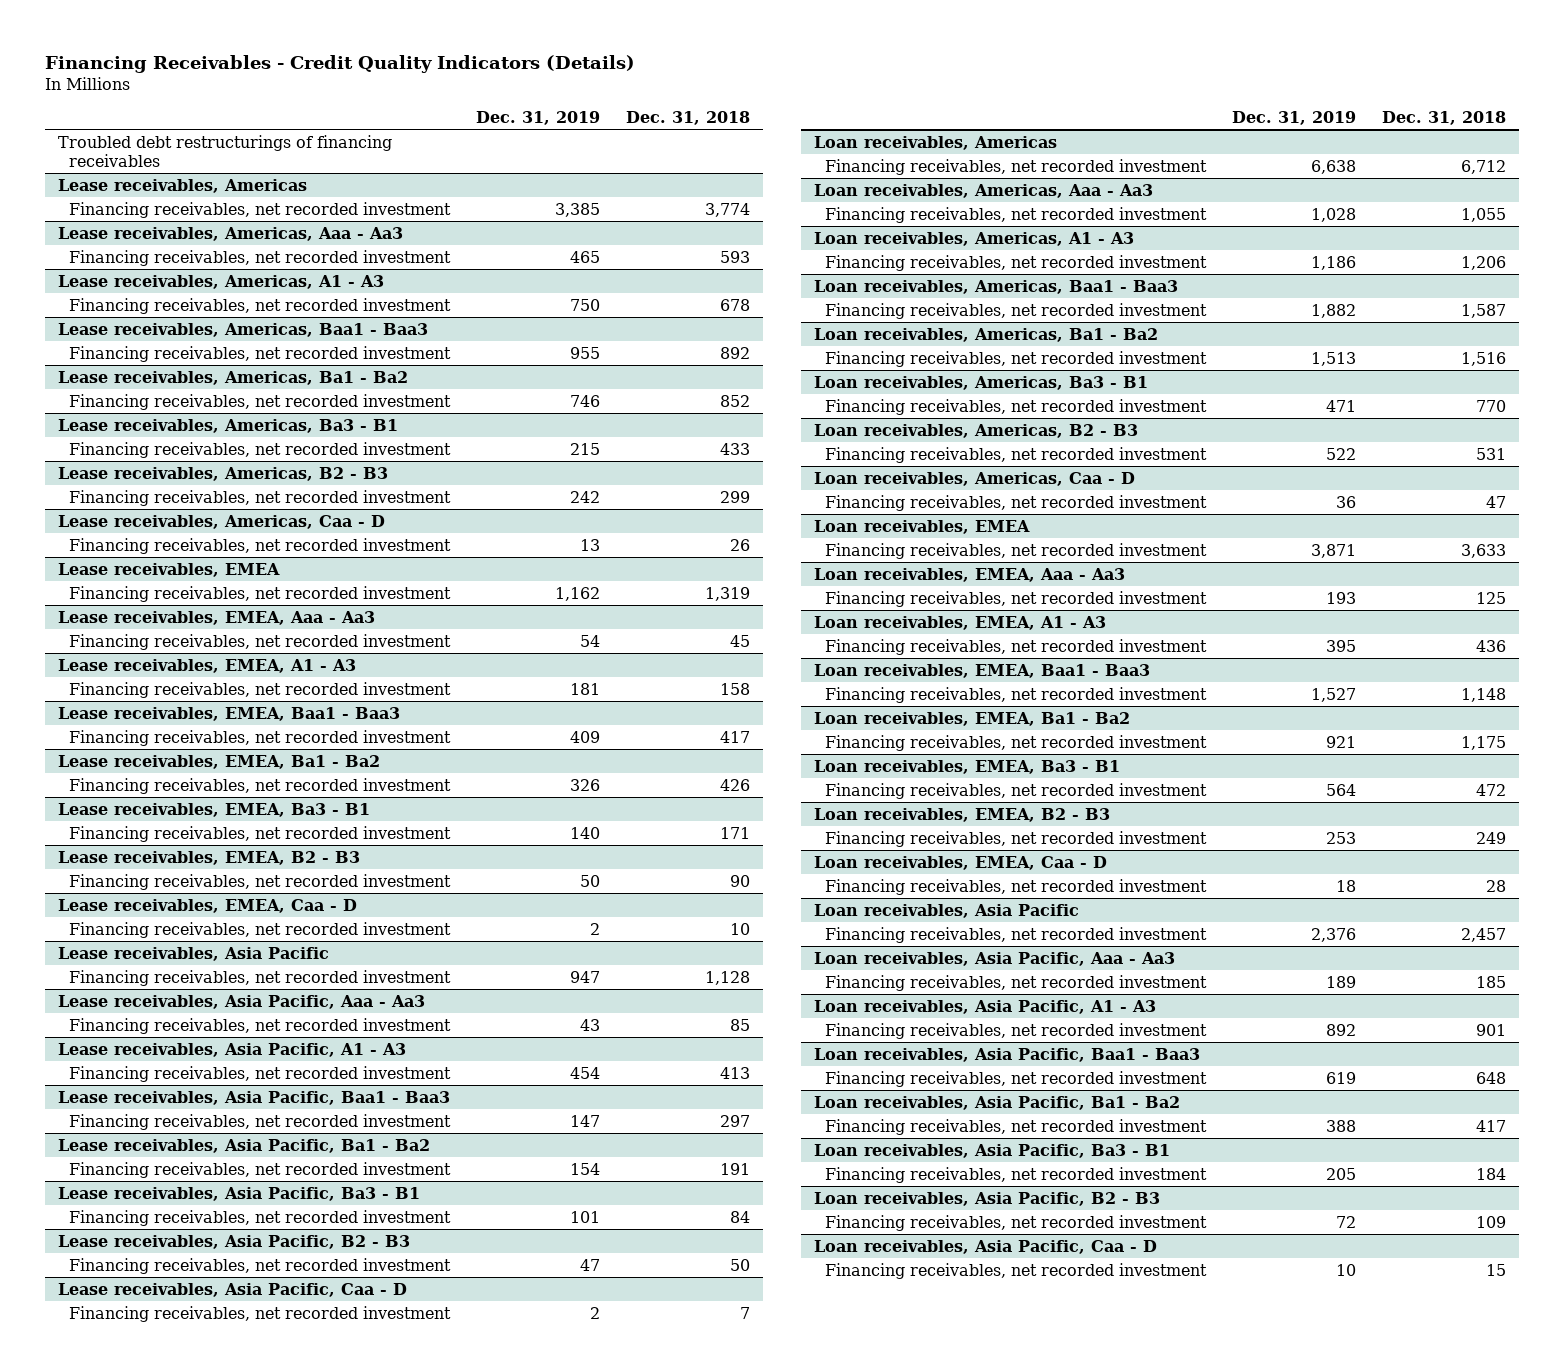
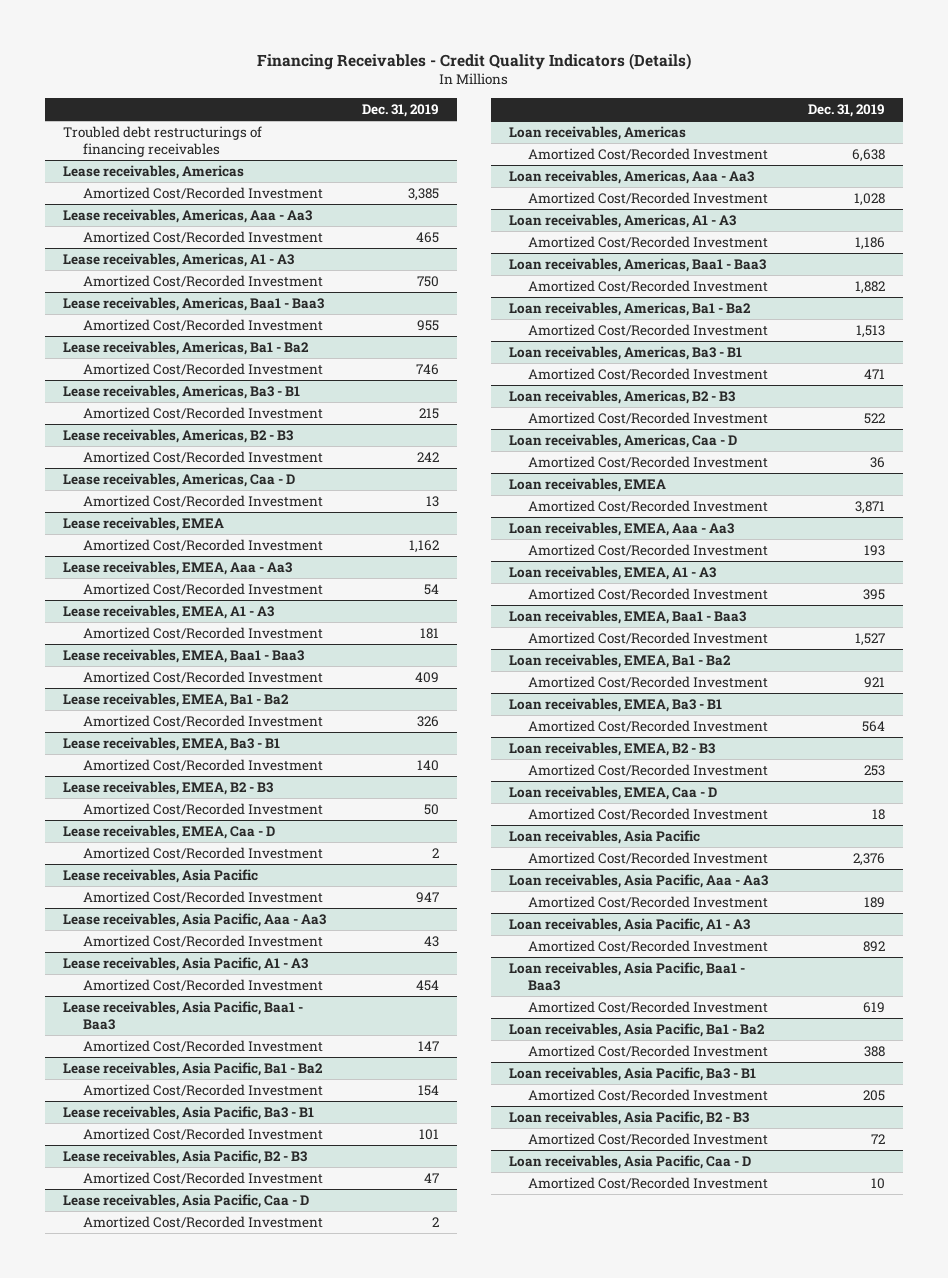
[625,111,750,126] Dec. 31, 2018 -> none
[69,201,452,218] Financing receivables, net recorded investment -> [82,187,323,200] Amortized Cost/Recorded Investment
[69,249,452,266] Financing receivables, net recorded investment -> [82,231,323,244] Amortized Cost/Recorded Investment
[69,297,452,314] Financing receivables, net recorded investment -> [82,275,323,288] Amortized Cost/Recorded Investment
[69,345,452,362] Financing receivables, net recorded investment -> [82,319,323,332] Amortized Cost/Recorded Investment
[69,393,452,410] Financing receivables, net recorded investment -> [82,363,323,376] Amortized Cost/Recorded Investment
[69,441,452,458] Financing receivables, net recorded investment -> [82,407,323,420] Amortized Cost/Recorded Investment
[69,489,452,506] Financing receivables, net recorded investment -> [82,451,323,464] Amortized Cost/Recorded Investment
[69,537,452,554] Financing receivables, net recorded investment -> [82,495,323,508] Amortized Cost/Recorded Investment
[69,585,452,602] Financing receivables, net recorded investment -> [82,539,323,552] Amortized Cost/Recorded Investment
[69,633,452,650] Financing receivables, net recorded investment -> [82,583,323,596] Amortized Cost/Recorded Investment
[69,681,452,698] Financing receivables, net recorded investment -> [82,627,323,640] Amortized Cost/Recorded Investment
[69,729,452,746] Financing receivables, net recorded investment -> [82,671,323,684] Amortized Cost/Recorded Investment
[69,777,452,794] Financing receivables, net recorded investment -> [82,715,323,728] Amortized Cost/Recorded Investment
[69,825,452,842] Financing receivables, net recorded investment -> [82,759,323,772] Amortized Cost/Recorded Investment
[69,873,452,890] Financing receivables, net recorded investment -> [82,803,323,816] Amortized Cost/Recorded Investment
[69,921,452,938] Financing receivables, net recorded investment -> [82,847,323,860] Amortized Cost/Recorded Investment
[69,969,452,986] Financing receivables, net recorded investment -> [82,891,323,904] Amortized Cost/Recorded Investment
[69,1017,452,1034] Financing receivables, net recorded investment -> [82,935,323,948] Amortized Cost/Recorded Investment
[69,1065,452,1082] Financing receivables, net recorded investment -> [82,979,323,992] Amortized Cost/Recorded Investment
[69,1113,452,1130] Financing receivables, net recorded investment -> [82,1040,323,1053] Amortized Cost/Recorded Investment
[69,1161,452,1178] Financing receivables, net recorded investment -> [82,1084,323,1097] Amortized Cost/Recorded Investment
[69,1209,452,1226] Financing receivables, net recorded investment -> [82,1128,323,1141] Amortized Cost/Recorded Investment
[69,1257,452,1274] Financing receivables, net recorded investment -> [82,1172,323,1185] Amortized Cost/Recorded Investment
[69,1305,452,1322] Financing receivables, net recorded investment -> [82,1216,323,1229] Amortized Cost/Recorded Investment
[825,158,1208,175] Financing receivables, net recorded investment -> [528,148,769,161] Amortized Cost/Recorded Investment
[825,206,1208,223] Financing receivables, net recorded investment -> [528,192,769,205] Amortized Cost/Recorded Investment
[825,254,1208,271] Financing receivables, net recorded investment -> [528,236,769,249] Amortized Cost/Recorded Investment
[825,302,1208,319] Financing receivables, net recorded investment -> [528,280,769,293] Amortized Cost/Recorded Investment
[825,350,1208,367] Financing receivables, net recorded investment -> [528,324,769,337] Amortized Cost/Recorded Investment
[825,398,1208,415] Financing receivables, net recorded investment -> [528,368,769,381] Amortized Cost/Recorded Investment
[825,446,1208,463] Financing receivables, net recorded investment -> [528,412,769,425] Amortized Cost/Recorded Investment
[825,494,1208,511] Financing receivables, net recorded investment -> [528,456,769,469] Amortized Cost/Recorded Investment
[825,542,1208,559] Financing receivables, net recorded investment -> [528,500,769,513] Amortized Cost/Recorded Investment
[825,590,1208,607] Financing receivables, net recorded investment -> [528,544,769,557] Amortized Cost/Recorded Investment
[825,638,1208,655] Financing receivables, net recorded investment -> [528,588,769,601] Amortized Cost/Recorded Investment
[825,686,1208,703] Financing receivables, net recorded investment -> [528,632,769,645] Amortized Cost/Recorded Investment
[825,734,1208,751] Financing receivables, net recorded investment -> [528,676,769,689] Amortized Cost/Recorded Investment
[825,782,1208,799] Financing receivables, net recorded investment -> [528,720,769,733] Amortized Cost/Recorded Investment
[825,830,1208,847] Financing receivables, net recorded investment -> [528,764,769,777] Amortized Cost/Recorded Investment
[825,878,1208,895] Financing receivables, net recorded investment -> [528,808,769,821] Amortized Cost/Recorded Investment
[825,926,1208,943] Financing receivables, net recorded investment -> [528,852,769,865] Amortized Cost/Recorded Investment
[825,974,1208,991] Financing receivables, net recorded investment -> [528,896,769,909] Amortized Cost/Recorded Investment
[825,1022,1208,1039] Financing receivables, net recorded investment -> [528,940,769,953] Amortized Cost/Recorded Investment
[825,1070,1208,1087] Financing receivables, net recorded investment -> [528,1001,769,1014] Amortized Cost/Recorded Investment
[825,1118,1208,1135] Financing receivables, net recorded investment -> [528,1045,769,1058] Amortized Cost/Recorded Investment
[825,1166,1208,1183] Financing receivables, net recorded investment -> [528,1089,769,1102] Amortized Cost/Recorded Investment
[825,1214,1208,1231] Financing receivables, net recorded investment -> [528,1133,769,1146] Amortized Cost/Recorded Investment
[825,1262,1208,1279] Financing receivables, net recorded investment -> [528,1177,769,1190] Amortized Cost/Recorded Investment

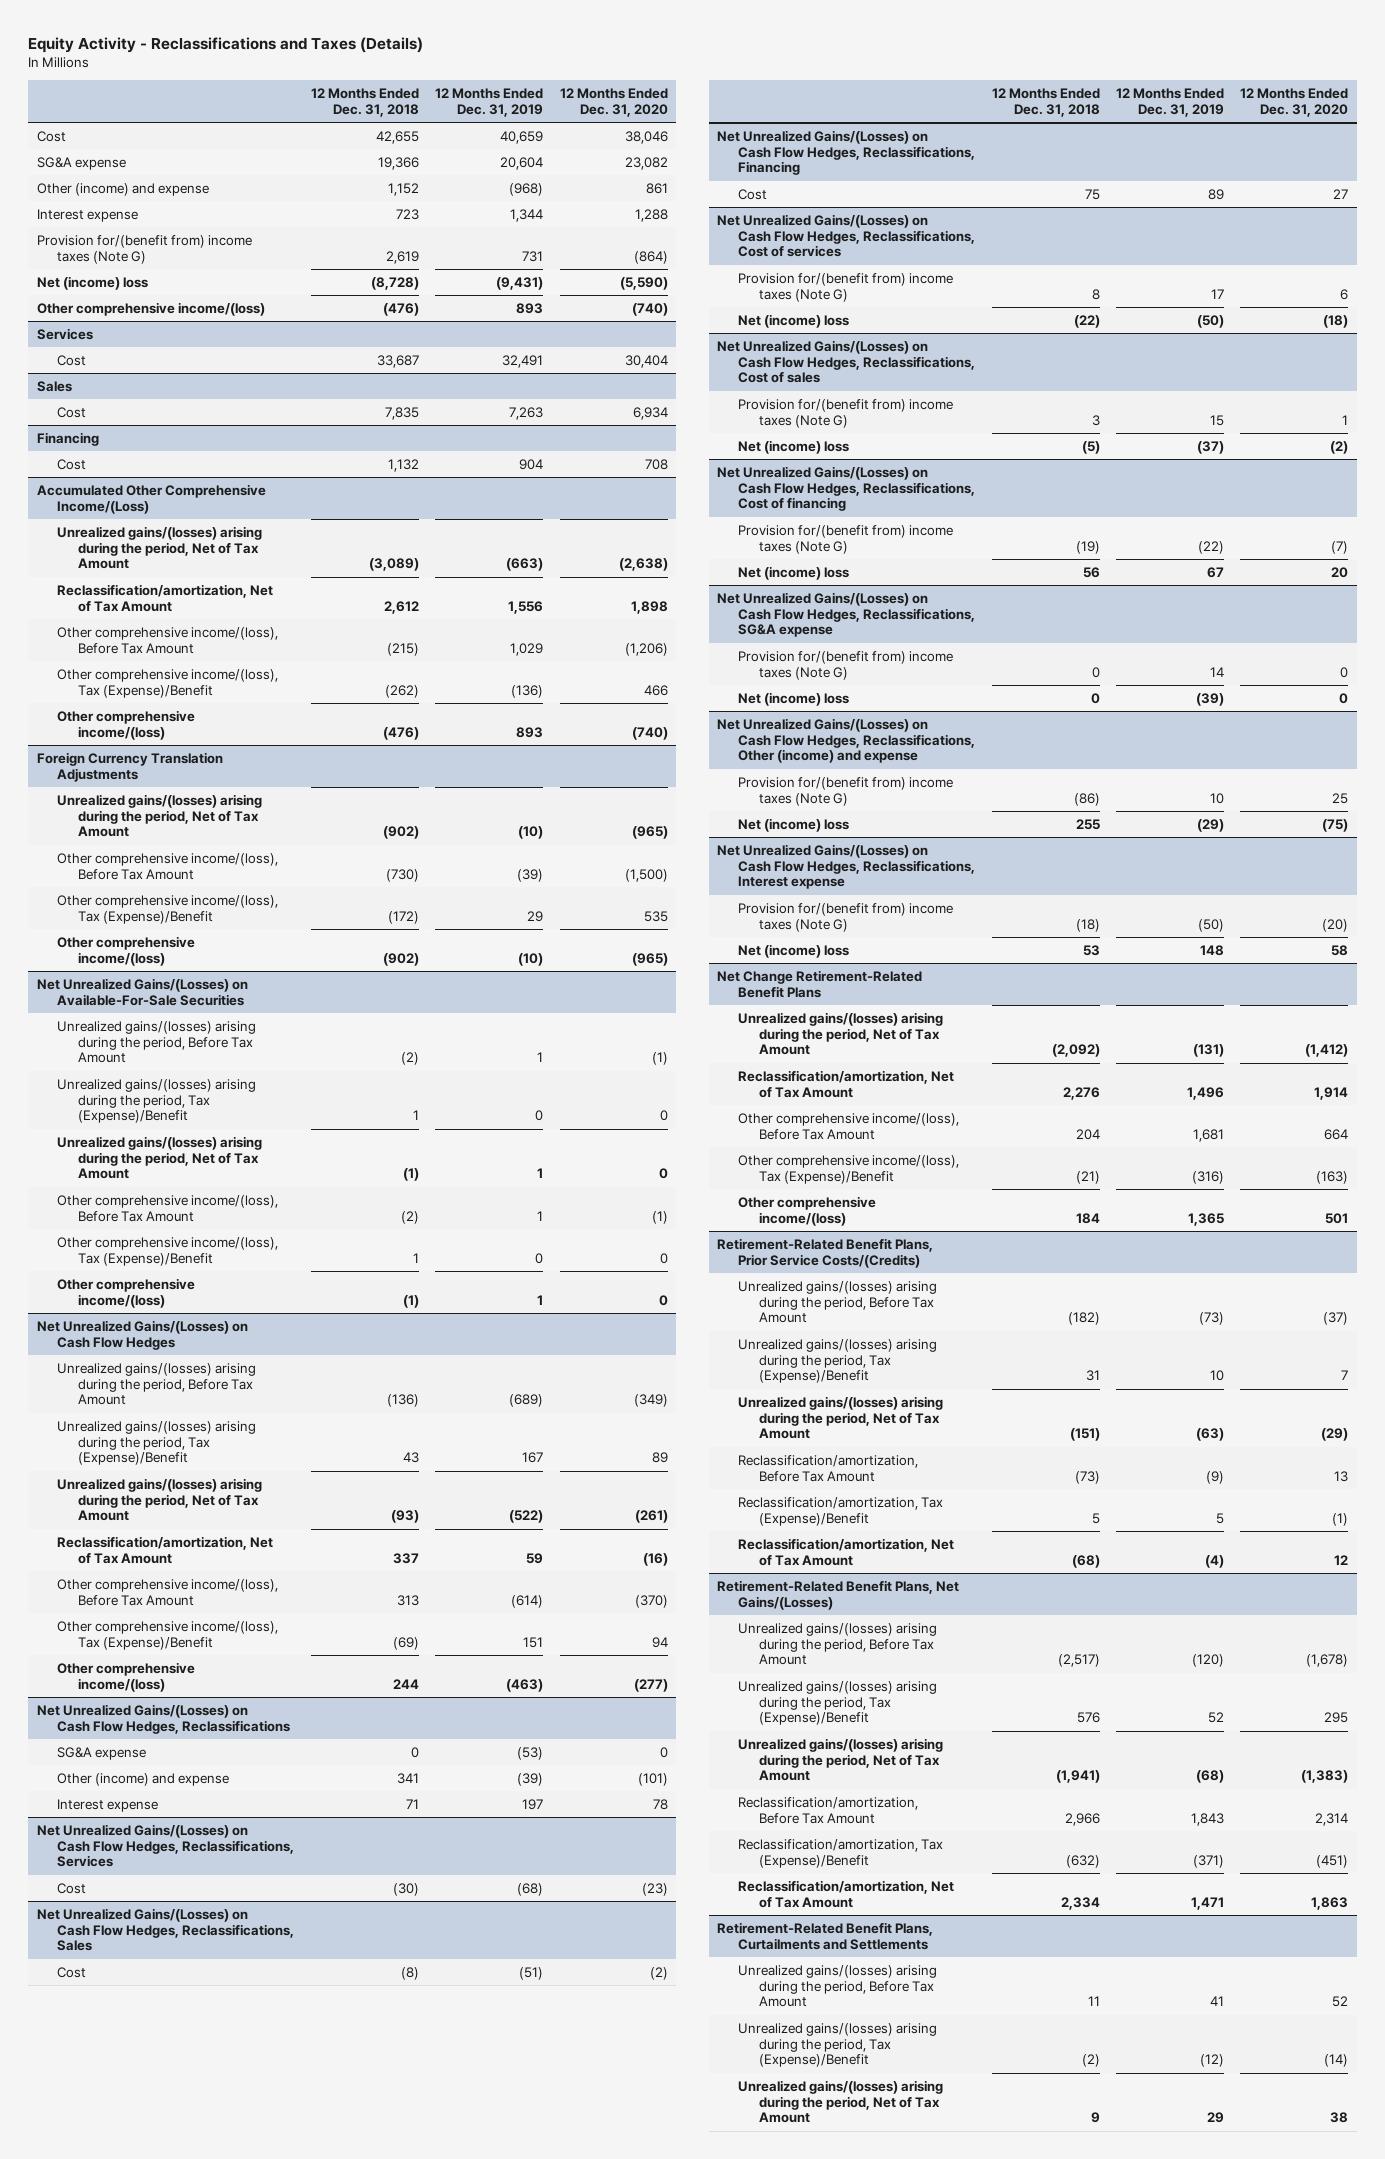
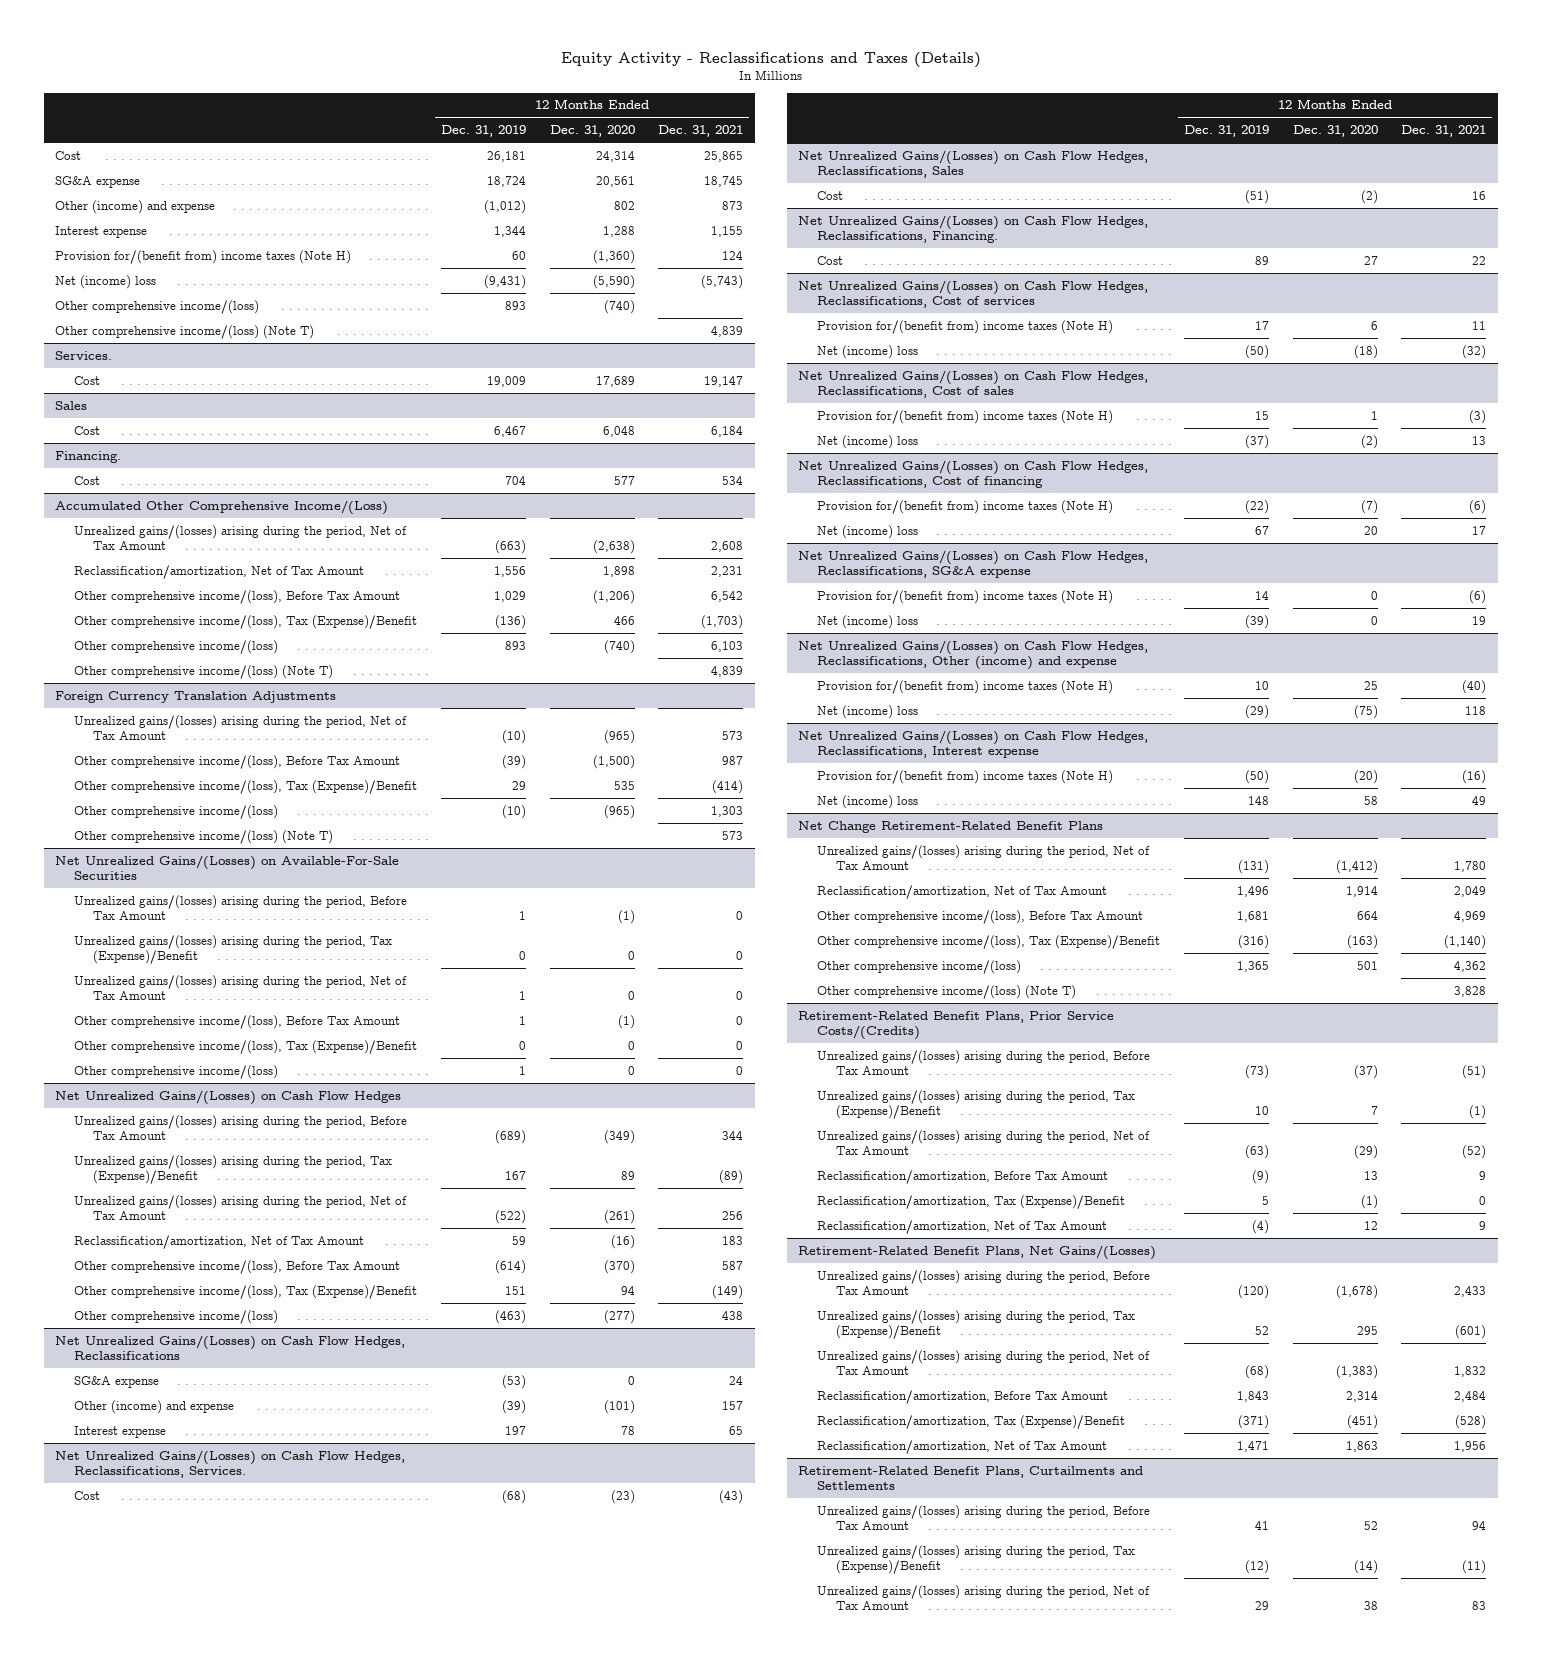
[310,88,419,117] 12 Months Ended Dec. 31, 2018 -> none
none -> [658,125,744,138] Dec. 31, 2021
[500,130,544,144] 40,659 -> [486,150,526,162] 26,181
[624,130,668,144] 38,046 -> [595,150,635,162] 24,314
[500,156,544,170] 20,604 -> [486,175,526,187] 18,724
[624,156,668,170] 23,082 -> [595,175,635,187] 20,561
[509,182,544,196] (968) -> [483,199,526,214] (1,012)
[645,182,668,194] 861 -> [613,200,635,210] 802
[36,234,252,264] Provision for/(benefit from) income taxes (Note G) -> [55,249,352,264] Provision for/(benefit from) income taxes (Note H)
[522,250,544,262] 731 -> [511,250,526,260] 60
[633,250,668,264] (864) -> [592,249,635,264] (1,360)
none -> [55,324,315,339] Other comprehensive income/(loss) (Note T)
[36,327,93,340] Services -> [55,350,113,360] Services.
[502,354,544,368] 32,491 -> [486,375,526,387] 19,009
[624,354,668,368] 30,404 -> [595,375,635,387] 17,689
[509,406,544,420] 7,263 -> [493,425,526,437] 6,467
[632,406,668,420] 6,934 -> [602,425,635,437] 6,048
[36,431,99,446] Financing -> [55,450,122,463] Financing.
[519,458,544,470] 904 -> [504,475,526,485] 704
[644,458,668,470] 708 -> [613,475,635,485] 577
none -> [74,664,334,679] Other comprehensive income/(loss) (Note T)
none -> [74,829,334,844] Other comprehensive income/(loss) (Note T)
[36,1823,295,1868] Net Unrealized Gains/(Losses) on Cash Flow Hedges, Reclassifications, Services -> [55,1449,406,1478] Net Unrealized Gains/(Losses) on Cash Flow Hedges, Reclassifications, Services.
[717,129,976,176] Net Unrealized Gains/(Losses) on Cash Flow Hedges, Reclassifications, Financing -> [798,214,1149,243] Net Unrealized Gains/(Losses) on Cash Flow Hedges, Reclassifications, Financing.
[738,272,954,302] Provision for/(benefit from) income taxes (Note G) -> [817,319,1114,334] Provision for/(benefit from) income taxes (Note H)
[738,398,954,428] Provision for/(benefit from) income taxes (Note G) -> [817,409,1114,424] Provision for/(benefit from) income taxes (Note H)
[738,524,954,554] Provision for/(benefit from) income taxes (Note G) -> [817,499,1114,514] Provision for/(benefit from) income taxes (Note H)
[738,650,954,680] Provision for/(benefit from) income taxes (Note G) -> [817,589,1114,604] Provision for/(benefit from) income taxes (Note H)
[738,776,954,806] Provision for/(benefit from) income taxes (Note G) -> [817,679,1114,694] Provision for/(benefit from) income taxes (Note H)
[738,902,954,932] Provision for/(benefit from) income taxes (Note G) -> [817,769,1114,784] Provision for/(benefit from) income taxes (Note H)
none -> [817,984,1077,999] Other comprehensive income/(loss) (Note T)

